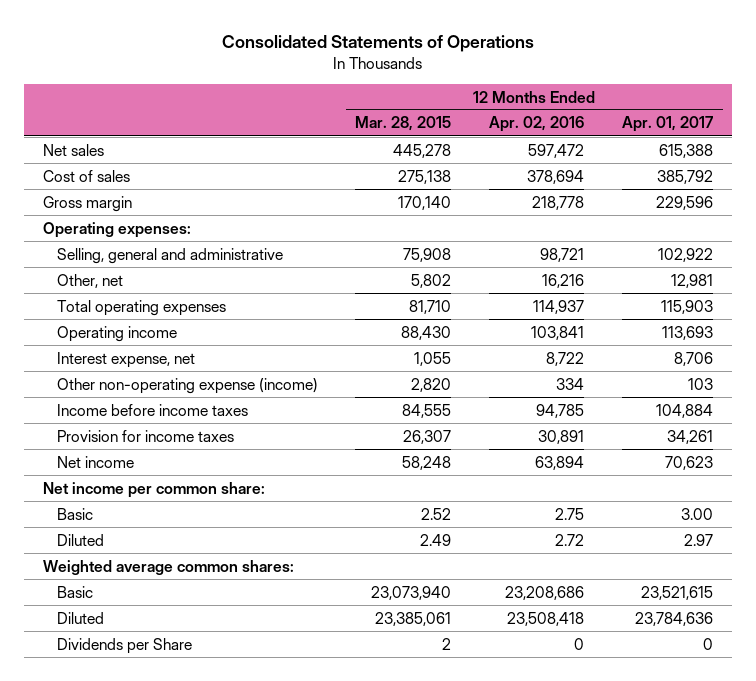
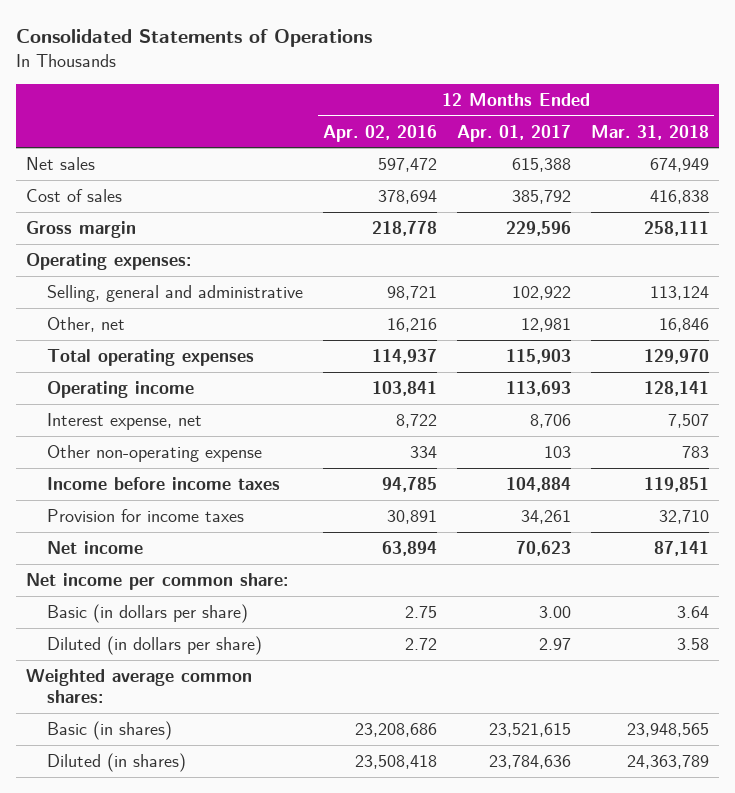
[355,116,452,132] Mar. 28, 2015 -> none
none -> [590,124,709,140] Mar. 31, 2018
[56,377,318,394] Other non-operating expense (income) -> [47,444,263,462] Other non-operating expense
[56,507,93,520] Basic -> [47,603,249,623] Basic (in dollars per share)
[56,533,104,546] Diluted -> [47,635,263,655] Diluted (in dollars per share)
[56,637,192,654] Dividends per Share -> none
[56,585,93,598] Basic -> [47,720,173,740] Basic (in shares)
[56,611,104,624] Diluted -> [47,752,187,772] Diluted (in shares)

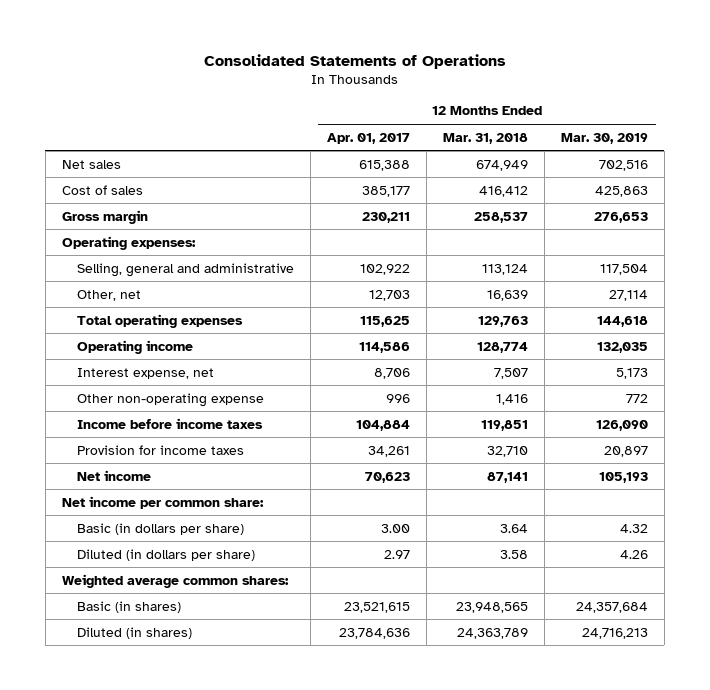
[323,124,438,142] Apr. 02, 2016 -> none
none -> [560,132,648,144] Mar. 30, 2019
[512,189,572,204] 385,792 -> [361,185,410,197] 385,177
[649,189,709,204] 416,838 -> [478,185,528,197] 416,412
[506,220,572,236] 229,596 -> [361,211,410,223] 230,211
[643,220,709,236] 258,111 -> [473,211,528,223] 258,537
[521,317,572,332] 12,981 -> [368,289,410,301] 12,703
[658,317,709,332] 16,846 -> [486,289,528,301] 16,639
[506,348,572,364] 115,903 -> [359,315,410,327] 115,625
[643,348,709,364] 129,970 -> [477,315,528,327] 129,763
[506,380,572,396] 113,693 -> [358,341,410,353] 114,586
[643,380,709,396] 128,141 -> [476,341,528,353] 128,774
[544,445,572,458] 103 -> [385,393,410,403] 996
[681,445,709,458] 783 -> [495,393,528,405] 1,416

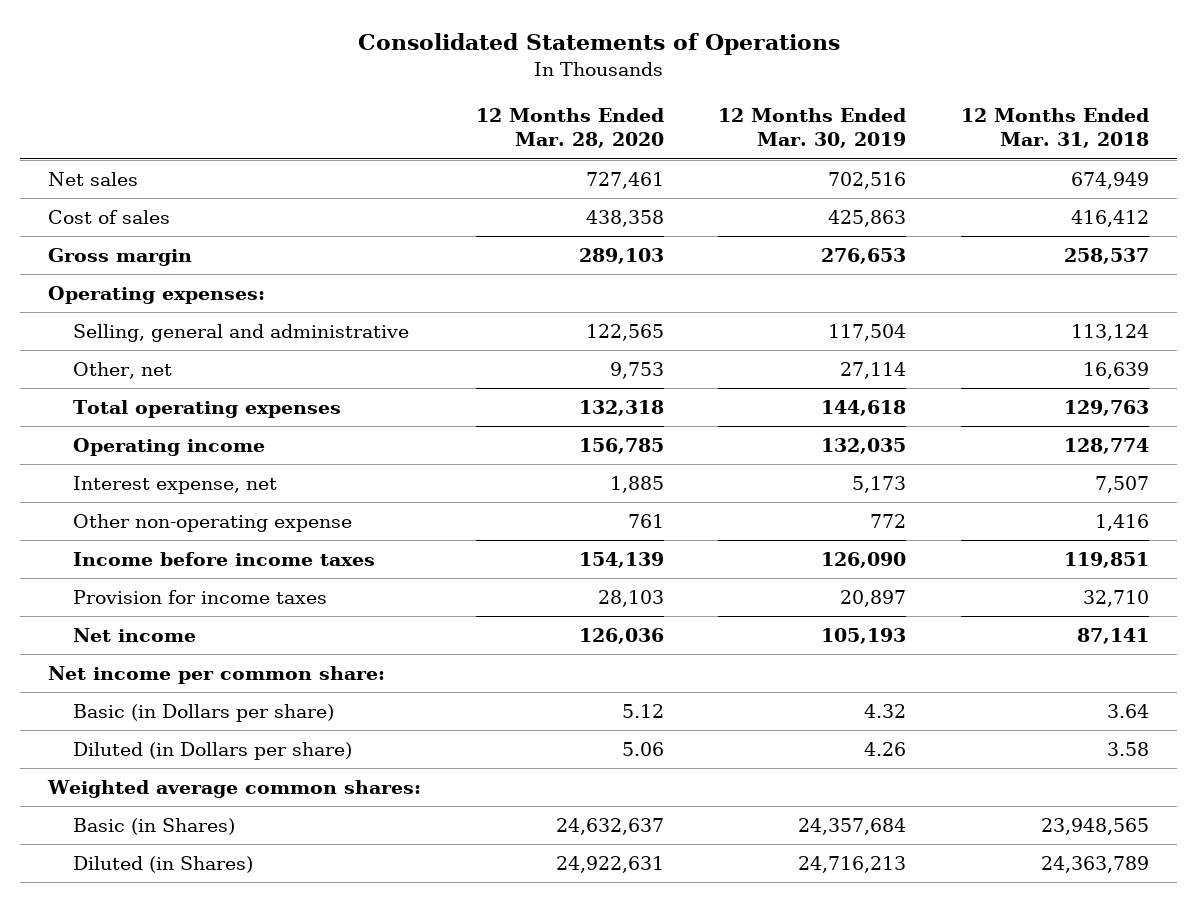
[326,132,410,144] Apr. 01, 2017 -> none
none -> [475,107,664,149] 12 Months Ended Mar. 28, 2020
[76,522,244,535] Basic (in dollars per share) -> [73,704,335,723] Basic (in Dollars per share)
[76,548,255,561] Diluted (in dollars per share) -> [73,742,353,761] Diluted (in Dollars per share)
[76,600,181,613] Basic (in shares) -> [73,818,236,836] Basic (in Shares)
[76,626,192,639] Diluted (in shares) -> [73,856,254,874] Diluted (in Shares)

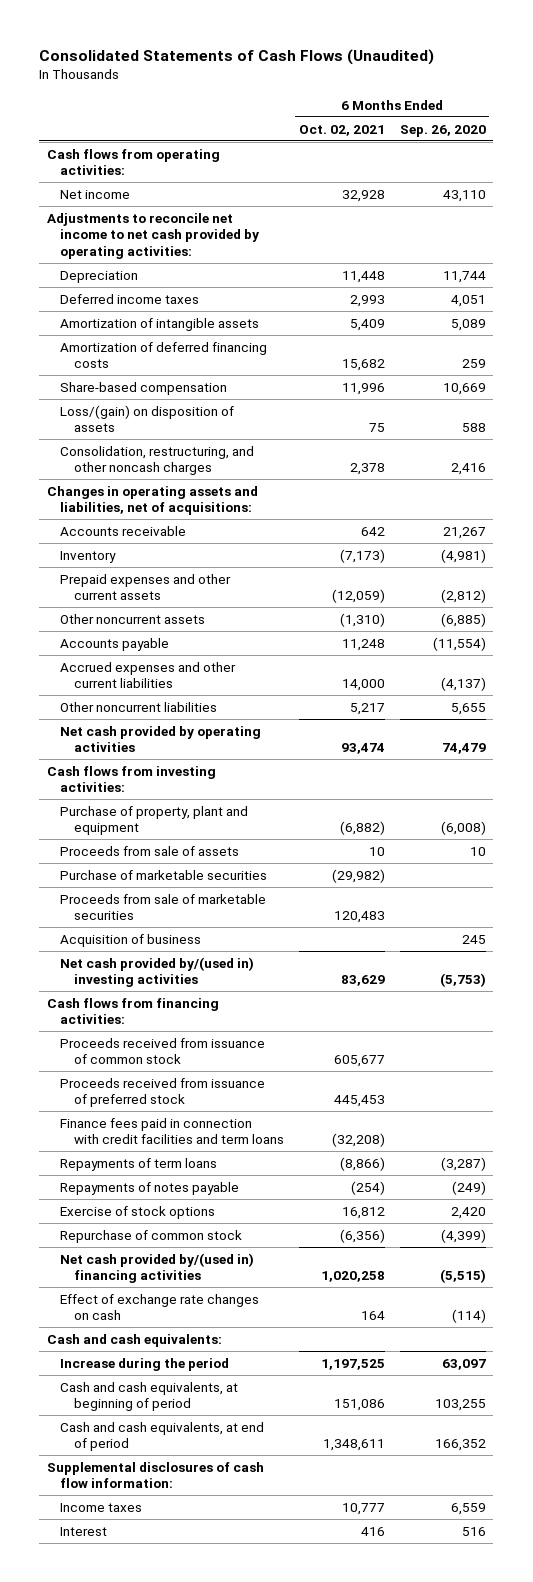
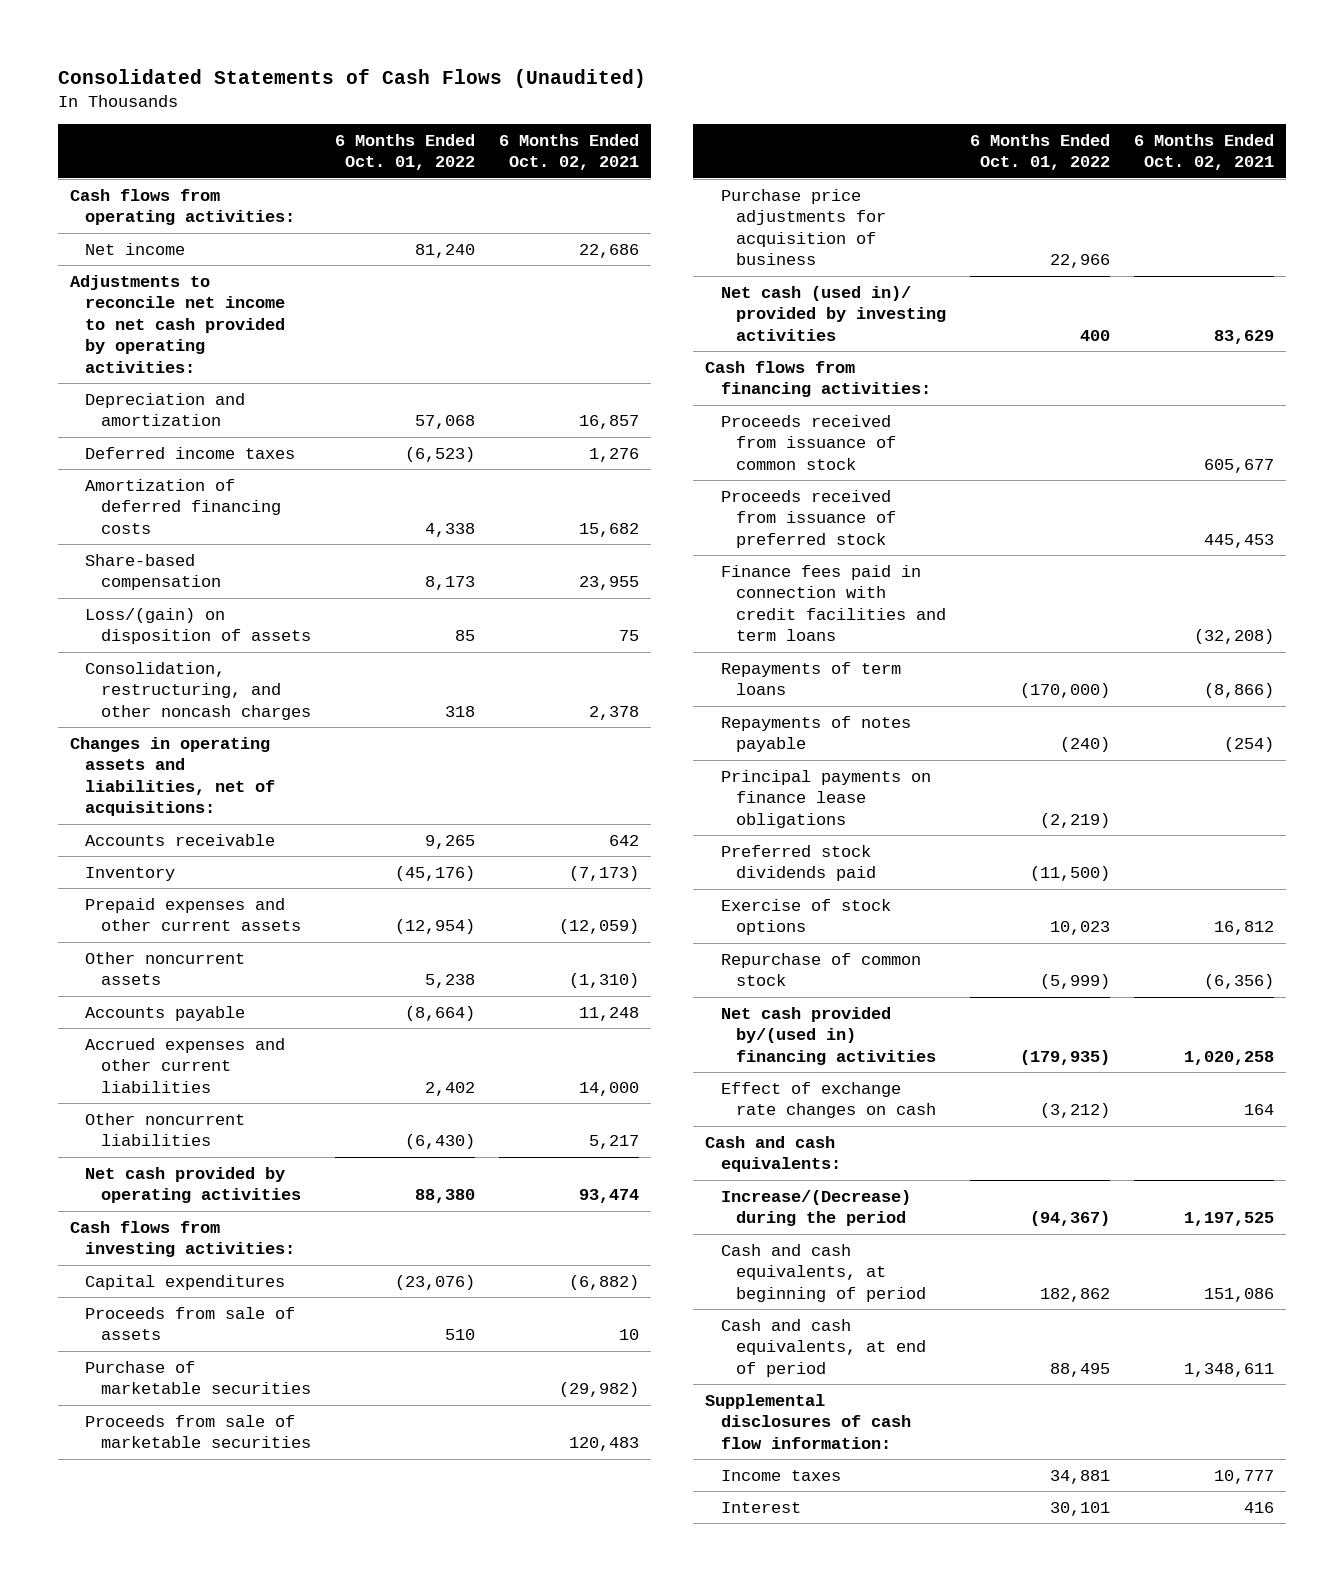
[399,124,486,137] Sep. 26, 2020 -> none
none -> [334,133,475,171] 6 Months Ended Oct. 01, 2022
[341,189,385,202] 32,928 -> [578,243,639,258] 22,686
[60,317,260,331] Amortization of intangible assets -> none
[60,270,139,283] Depreciation -> [85,392,246,427] Depreciation and amortization
[341,270,385,283] 11,448 -> [578,415,639,430] 16,857
[349,294,385,307] 2,993 -> [588,447,639,462] 1,276
[341,382,385,395] 11,996 -> [578,576,639,591] 23,955
[60,805,249,836] Purchase of property, plant and equipment -> [85,1274,286,1290] Capital expenditures
[60,933,202,947] Acquisition of business -> [720,188,886,266] Purchase price adjustments for acquisition of business
[60,956,255,988] Net cash provided by/(used in) investing activities -> [720,285,946,341] Net cash (used in)/ provided by investing activities
none -> [720,769,931,828] Principal payments on finance lease obligations
none -> [720,844,876,882] Preferred stock dividends paid
[60,1357,230,1371] Increase during the period -> [720,1189,911,1227] Increase/(Decrease) during the period

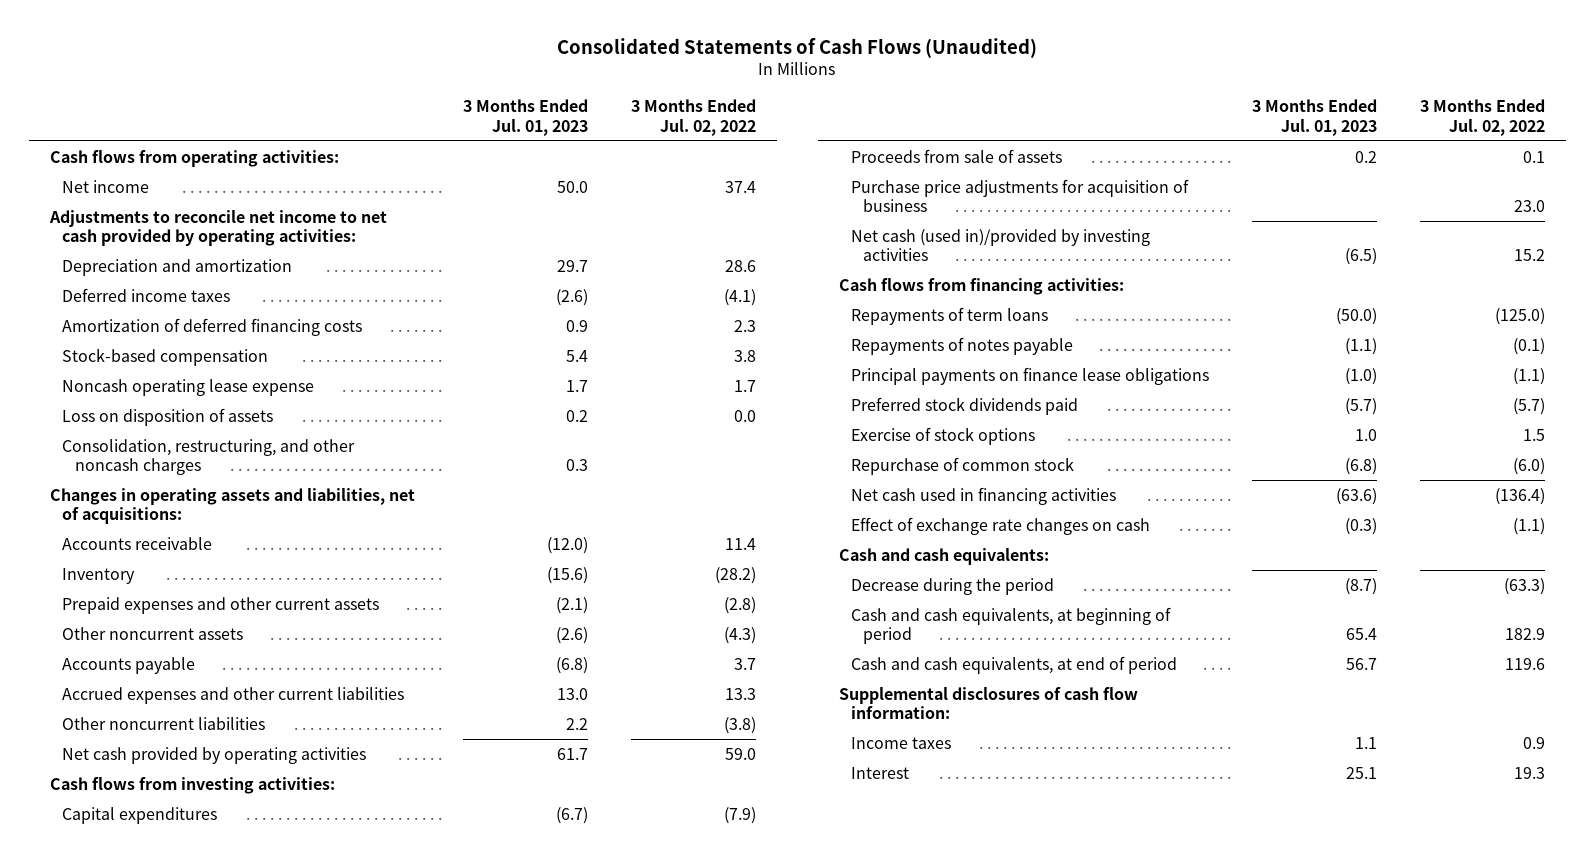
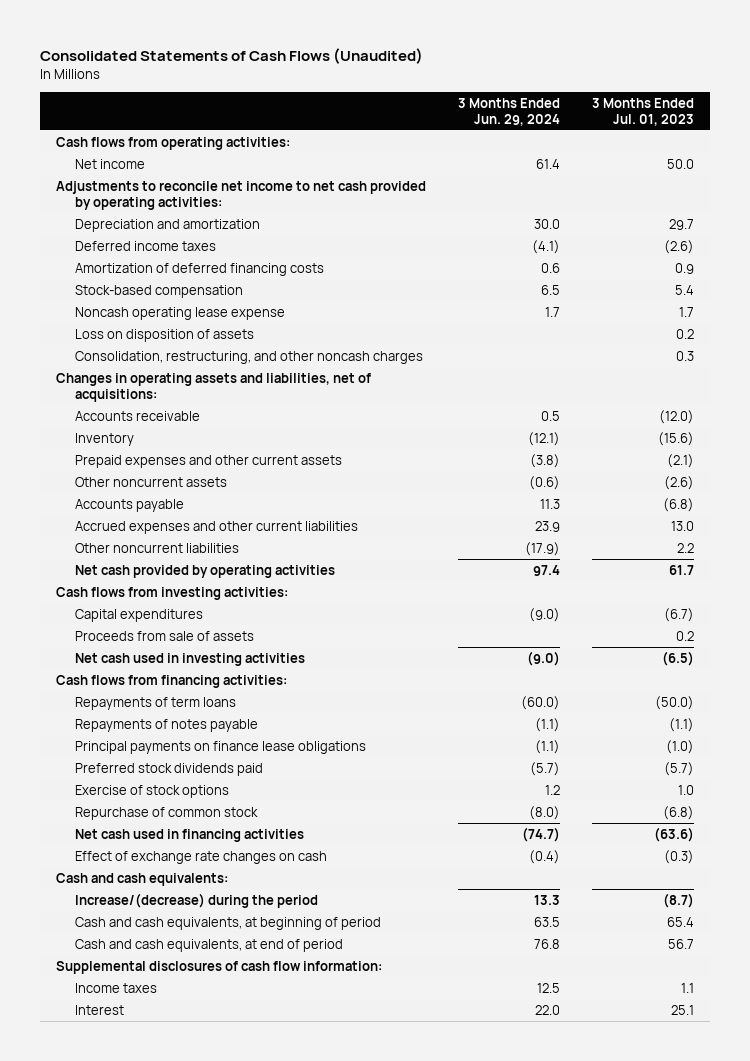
[630,99,756,136] 3 Months Ended Jul. 02, 2022 -> none
none -> [458,97,561,126] 3 Months Ended Jun. 29, 2024
[851,178,1190,213] Purchase price adjustments for acquisition of business -> none
[851,228,1151,262] Net cash (used in)/provided by investing activities -> [75,652,306,666] Net cash used in investing activities
[851,577,1055,595] Decrease during the period -> [75,892,319,908] Increase/(decrease) during the period

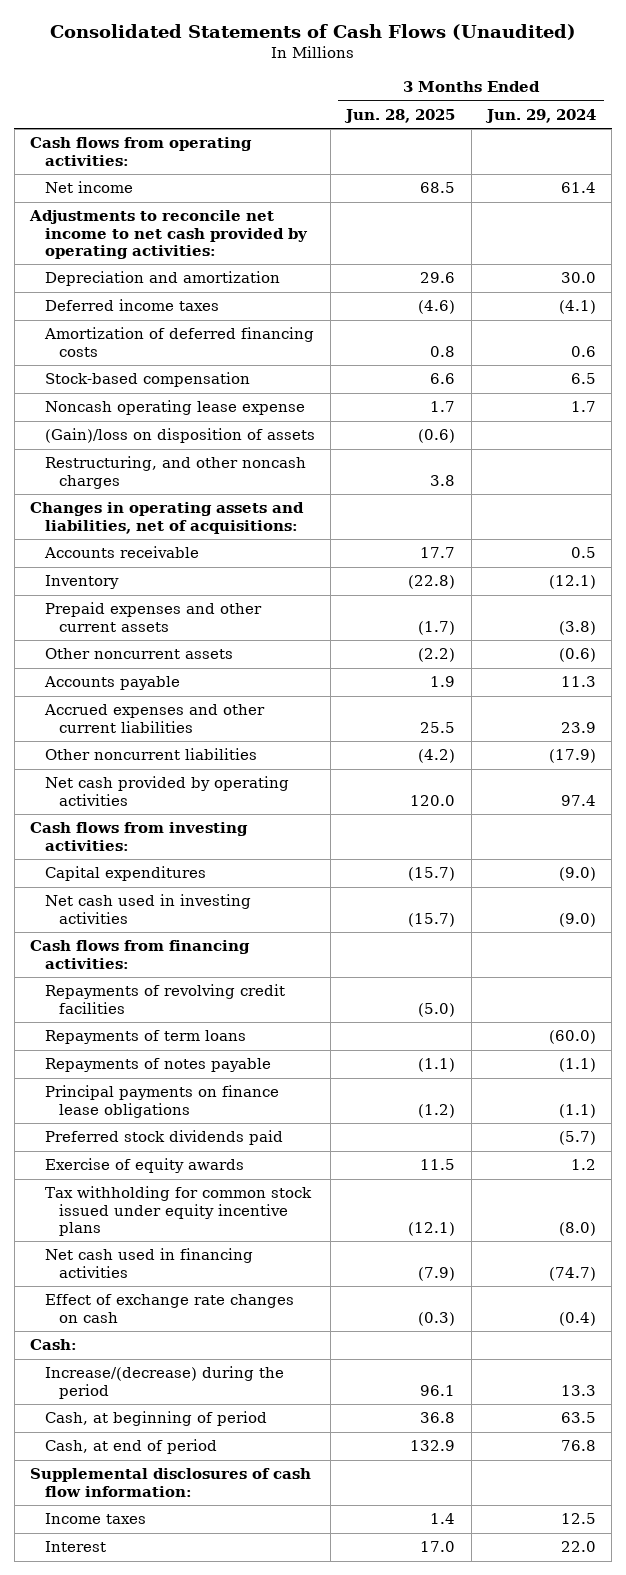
[592,97,695,126] 3 Months Ended Jul. 01, 2023 -> none
none -> [344,109,456,124] Jun. 28, 2025
[75,328,255,342] Loss on disposition of assets -> [44,428,315,444] (Gain)/loss on disposition of assets
[75,350,424,364] Consolidation, restructuring, and other noncash charges -> [44,456,306,489] Restructuring, and other noncash charges
[75,630,255,641] Proceeds from sale of assets -> none
none -> [44,984,285,1014] Repayments of revolving credit facilities
[75,806,259,820] Repurchase of common stock -> none
[75,784,230,798] Exercise of stock options -> [44,1158,244,1174] Exercise of equity awards
none -> [44,1186,312,1237] Tax withholding for common stock issued under equity incentive plans
[56,872,229,886] Cash and cash equivalents: -> [30,1339,78,1351] Cash:
[75,916,382,930] Cash and cash equivalents, at beginning of period -> [44,1411,267,1427] Cash, at beginning of period
[75,938,344,952] Cash and cash equivalents, at end of period -> [44,1439,217,1455] Cash, at end of period

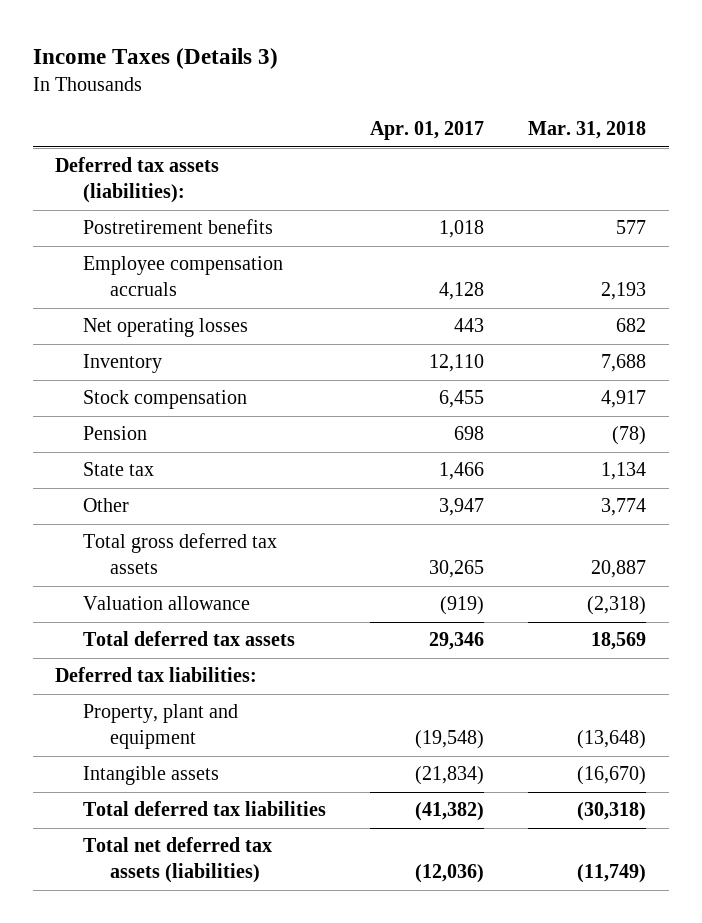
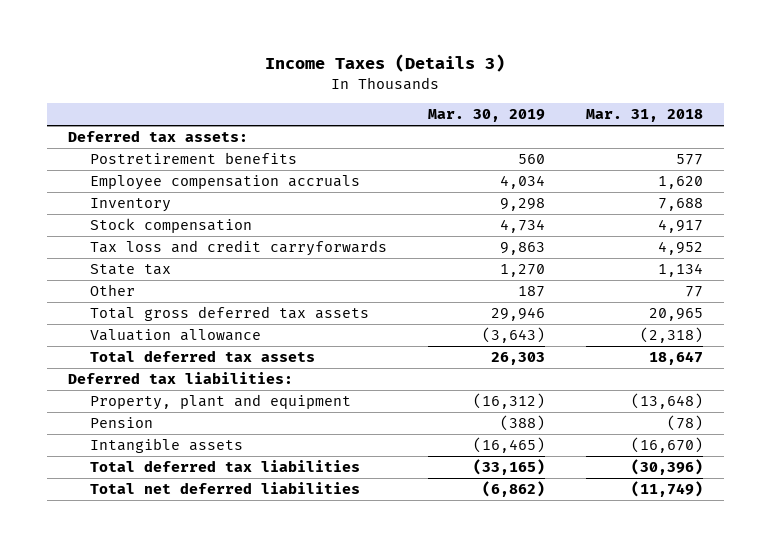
[369,121,484,141] Apr. 01, 2017 -> none
none -> [427,109,545,123] Mar. 30, 2019
[55,157,220,204] Deferred tax assets (liabilities): -> [67,130,248,143] Deferred tax assets:
[82,318,248,338] Net operating losses -> none
[601,282,647,301] 2,193 -> [658,176,704,190] 1,620
none -> [89,240,387,257] Tax loss and credit carryforwards
[601,498,647,517] 3,774 -> [685,286,704,298] 77
[591,560,647,579] 20,887 -> [649,308,704,322] 20,965
[591,632,647,651] 18,569 -> [649,351,704,366] 18,647
[82,426,147,441] Pension -> [89,417,153,429] Pension
[577,802,647,822] (30,318) -> [631,459,704,476] (30,396)
[82,837,272,884] Total net deferred tax assets (liabilities) -> [89,482,360,495] Total net deferred liabilities

